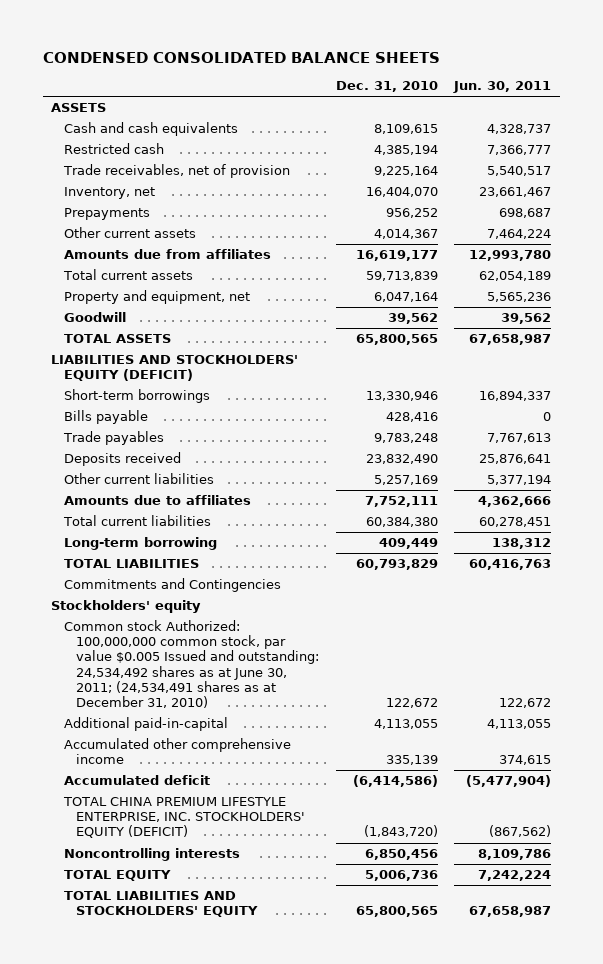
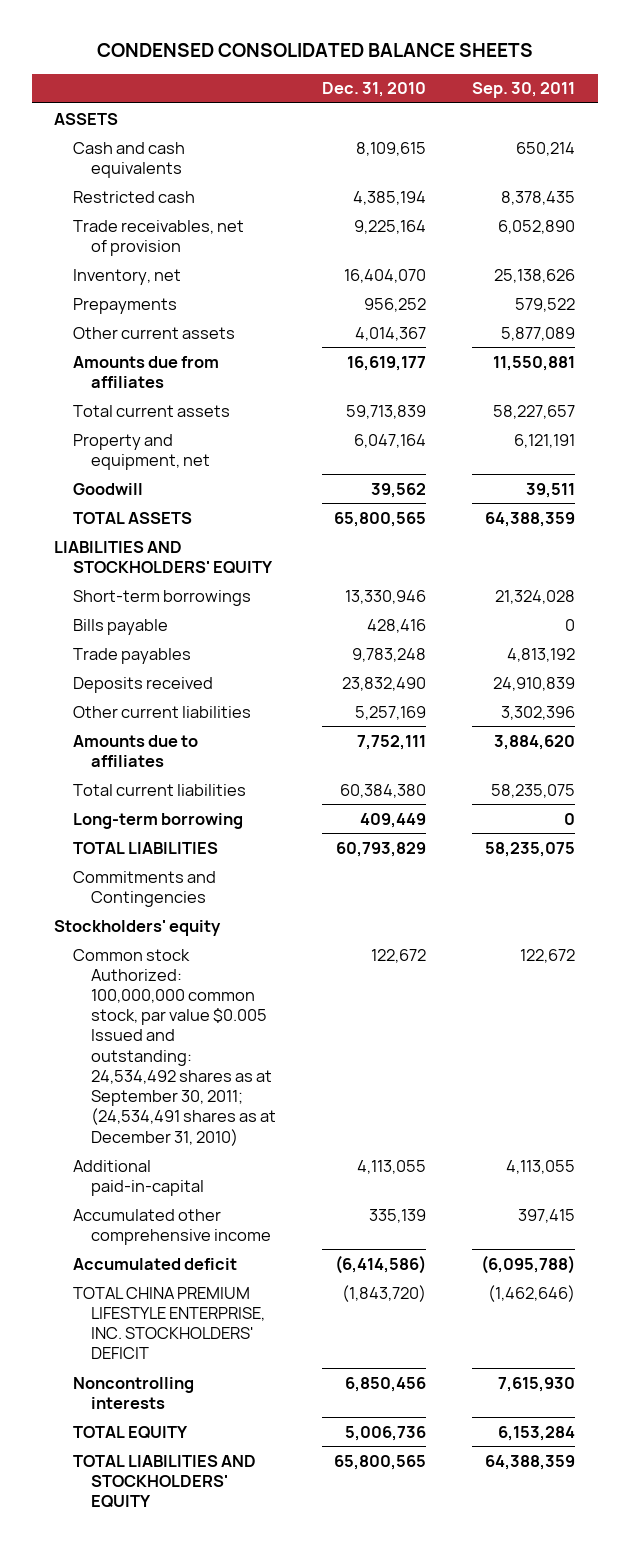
[453,81,552,94] Jun. 30, 2011 -> none
none -> [472,82,576,99] Sep. 30, 2011
[51,355,299,382] LIABILITIES AND STOCKHOLDERS' EQUITY (DEFICIT) -> [54,540,273,574] LIABILITIES AND STOCKHOLDERS' EQUITY
[63,620,320,708] Common stock Authorized: 100,000,000 common stock, par value $0.005 Issued and outstanding: 24,534,492 shares as at June 30, 2011; (24,534,491 shares as at December 31, 2010) -> [72,948,277,1146] Common stock Authorized: 100,000,000 common stock, par value $0.005 Issued and outstanding: 24,534,492 shares as at September 30, 2011; (24,534,491 shares as at December 31, 2010)
[62,797,306,839] TOTAL CHINA PREMIUM LIFESTYLE ENTERPRISE, INC. STOCKHOLDERS' EQUITY (DEFICIT) -> [72,1286,266,1360] TOTAL CHINA PREMIUM LIFESTYLE ENTERPRISE, INC. STOCKHOLDERS' DEFICIT

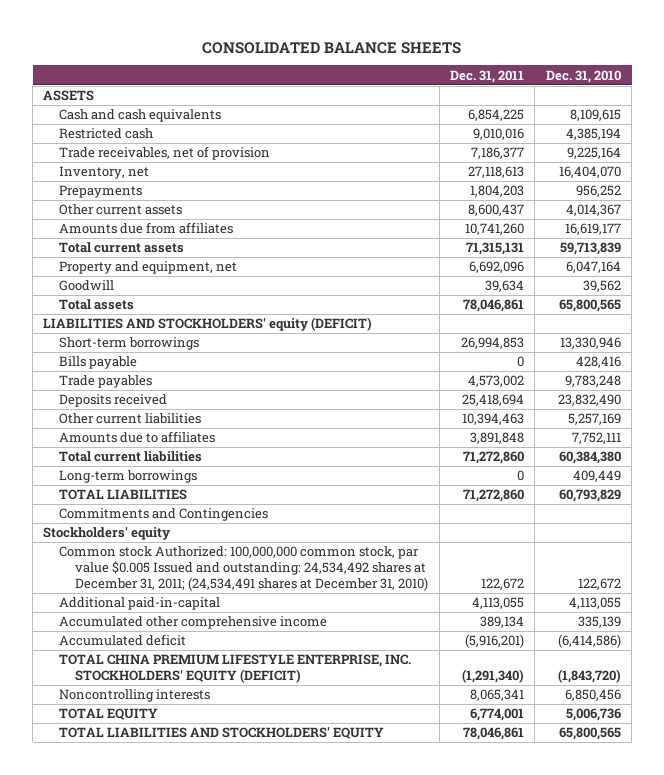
[96,43,533,58] CONDENSED CONSOLIDATED BALANCE SHEETS -> [202,41,462,54] CONSOLIDATED BALANCE SHEETS
[472,82,576,99] Sep. 30, 2011 -> none
none -> [450,69,525,83] Dec. 31, 2011
[72,511,192,524] TOTAL ASSETS -> [59,299,135,311] Total assets
[54,540,273,574] LIABILITIES AND STOCKHOLDERS' EQUITY -> [43,317,373,332] LIABILITIES AND STOCKHOLDERS' equity (DEFICIT)
[72,812,243,829] Long-term borrowing -> [59,470,198,484] Long-term borrowings
[72,948,277,1146] Common stock Authorized: 100,000,000 common stock, par value $0.005 Issued and outstanding: 24,534,492 shares as at September 30, 2011; (24,534,491 shares as at December 31, 2010) -> [59,546,429,591] Common stock Authorized: 100,000,000 common stock, par value $0.005 Issued and outstanding: 24,534,492 shares at December 31, 2011; (24,534,491 shares at December 31, 2010)
[72,1286,266,1360] TOTAL CHINA PREMIUM LIFESTYLE ENTERPRISE, INC. STOCKHOLDERS' DEFICIT -> [59,654,412,684] TOTAL CHINA PREMIUM LIFESTYLE ENTERPRISE, INC. STOCKHOLDERS' EQUITY (DEFICIT)

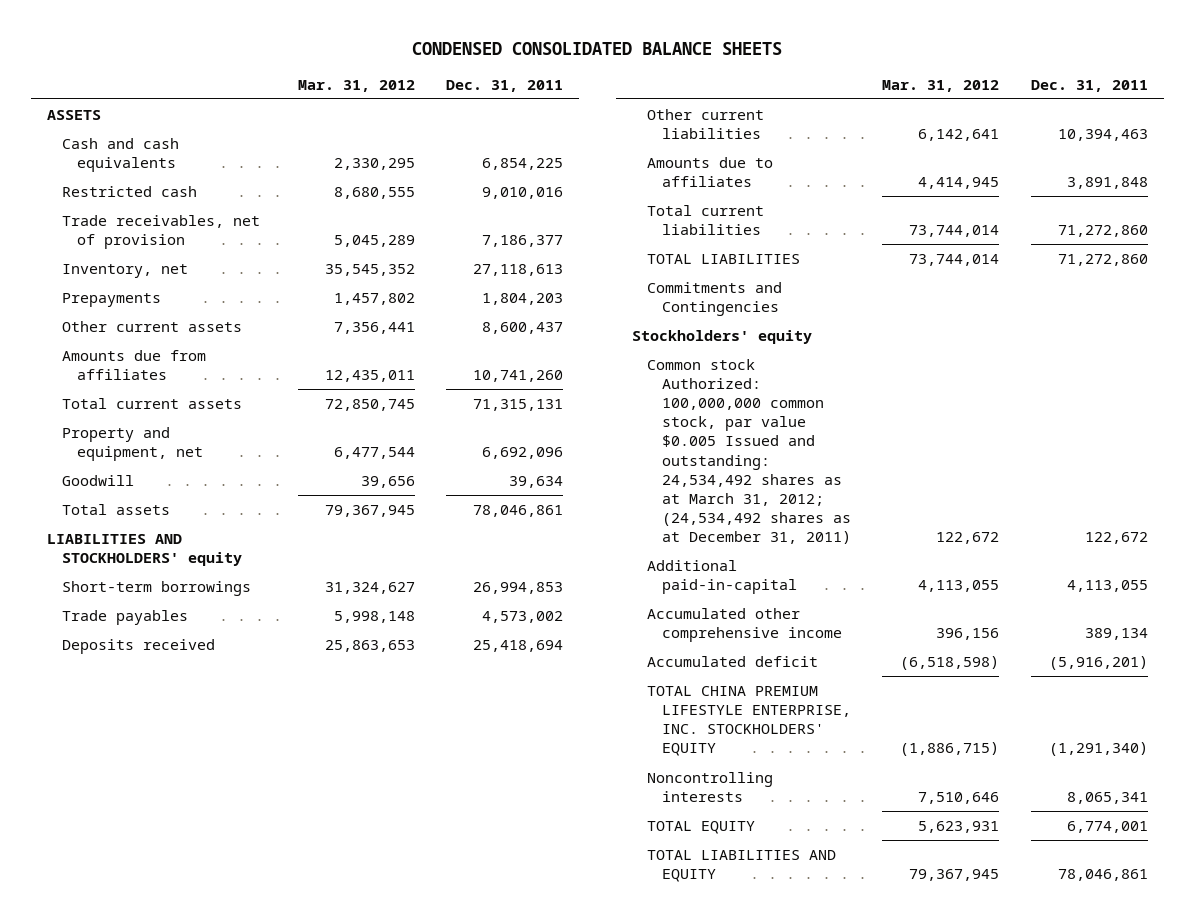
[202,41,462,54] CONSOLIDATED BALANCE SHEETS -> [412,41,783,55] CONDENSED CONSOLIDATED BALANCE SHEETS
[545,69,621,83] Dec. 31, 2010 -> none
none -> [297,79,415,92] Mar. 31, 2012
[43,317,373,332] LIABILITIES AND STOCKHOLDERS' equity (DEFICIT) -> [47,533,243,567] LIABILITIES AND STOCKHOLDERS' equity
[59,356,138,370] Bills payable -> none
[59,470,198,484] Long-term borrowings -> none
[59,546,429,591] Common stock Authorized: 100,000,000 common stock, par value $0.005 Issued and outstanding: 24,534,492 shares at December 31, 2011; (24,534,491 shares at December 31, 2010) -> [646,358,852,544] Common stock Authorized: 100,000,000 common stock, par value $0.005 Issued and outstanding: 24,534,492 shares as at March 31, 2012; (24,534,492 shares as at December 31, 2011)
[59,654,412,684] TOTAL CHINA PREMIUM LIFESTYLE ENTERPRISE, INC. STOCKHOLDERS' EQUITY (DEFICIT) -> [646,685,852,757] TOTAL CHINA PREMIUM LIFESTYLE ENTERPRISE, INC. STOCKHOLDERS' EQUITY
[59,727,385,740] TOTAL LIABILITIES AND STOCKHOLDERS' EQUITY -> [646,849,836,883] TOTAL LIABILITIES AND EQUITY

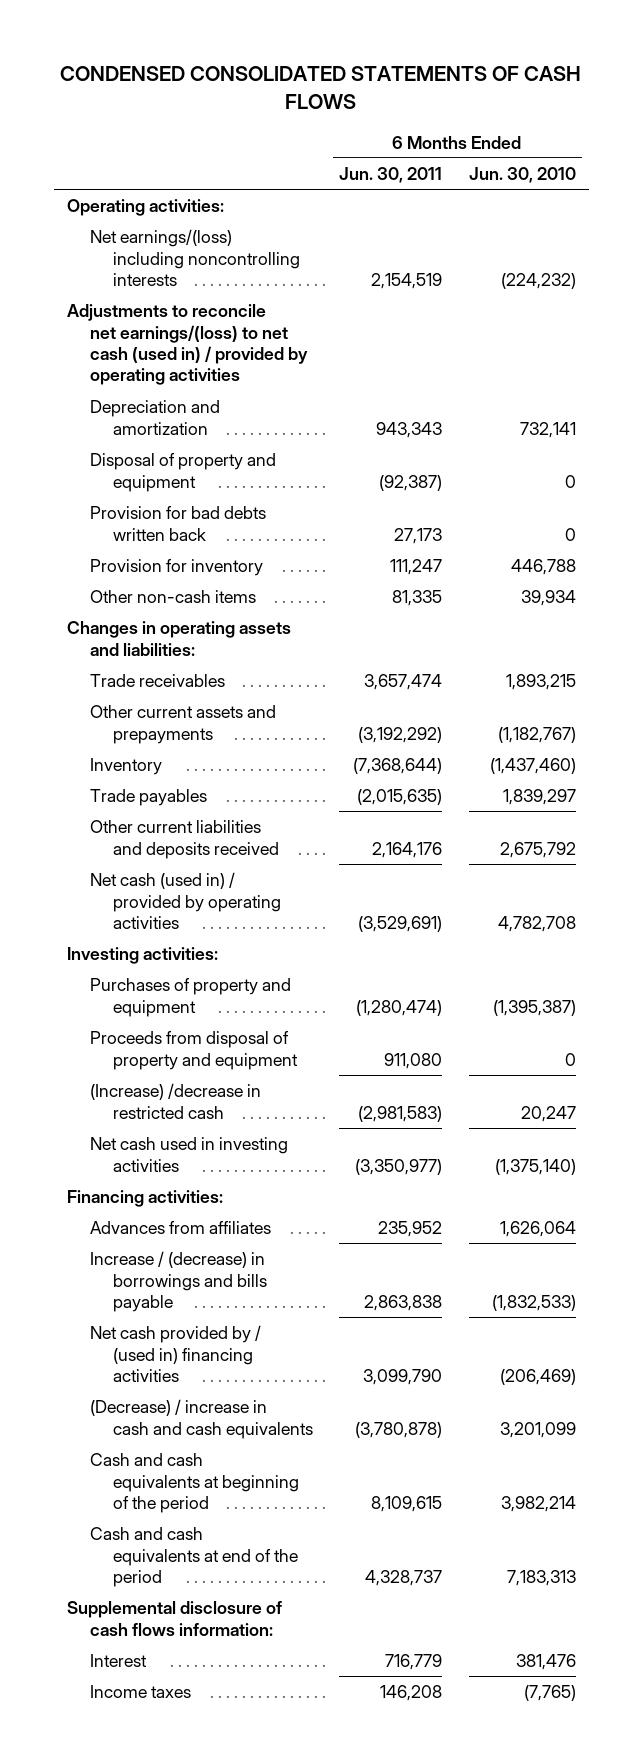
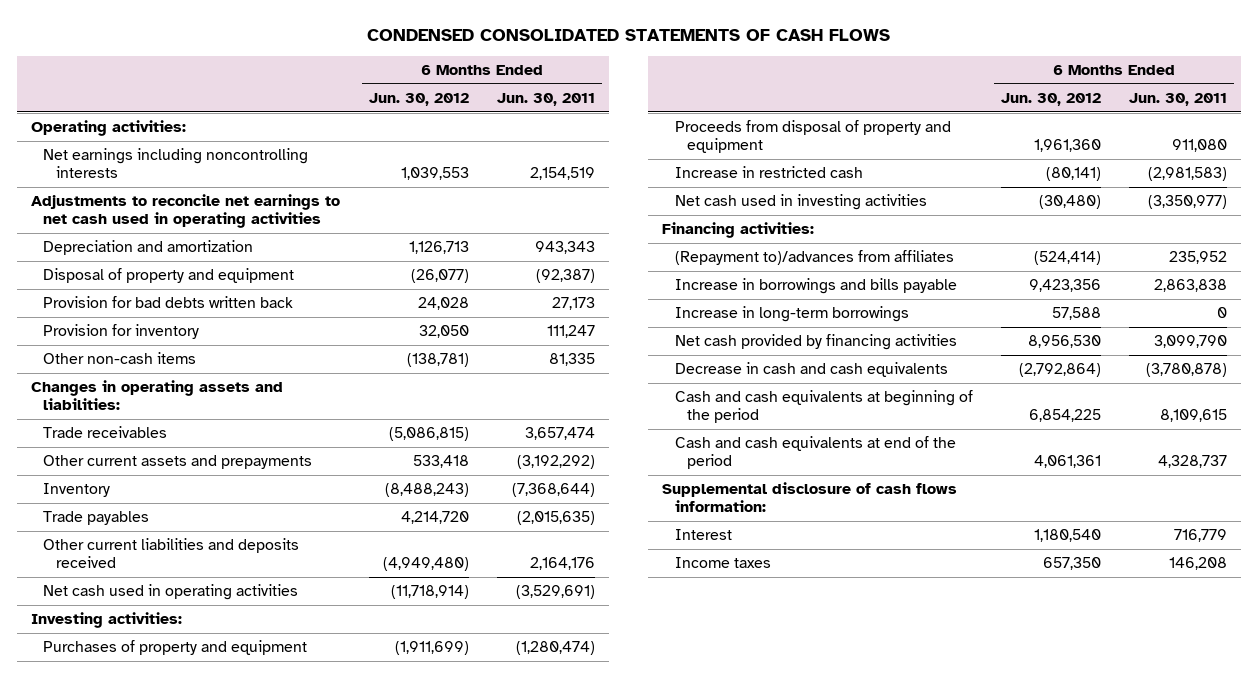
[468,166,576,183] Jun. 30, 2010 -> none
none -> [369,93,470,107] Jun. 30, 2012
[90,229,301,287] Net earnings/(loss) including noncontrolling interests -> [43,148,309,179] Net earnings including noncontrolling interests
[66,304,309,386] Adjustments to reconcile net earnings/(loss) to net cash (used in) / provided by operating activities -> [30,194,340,229] Adjustments to reconcile net earnings to net cash used in operating activities
[90,872,282,930] Net cash (used in) / provided by operating activities -> [43,584,299,601] Net cash used in operating activities
[90,1083,262,1119] (Increase) /decrease in restricted cash -> [674,166,863,179] Increase in restricted cash
[90,1221,272,1235] Advances from affiliates -> [674,250,954,266] (Repayment to)/advances from affiliates
[90,1251,268,1313] Increase / (decrease) in borrowings and bills payable -> [674,278,957,295] Increase in borrowings and bills payable
none -> [674,306,909,323] Increase in long-term borrowings
[90,1325,262,1383] Net cash provided by / (used in) financing activities -> [674,334,957,351] Net cash provided by financing activities
[90,1399,314,1439] (Decrease) / increase in cash and cash equivalents -> [674,362,948,378] Decrease in cash and cash equivalents

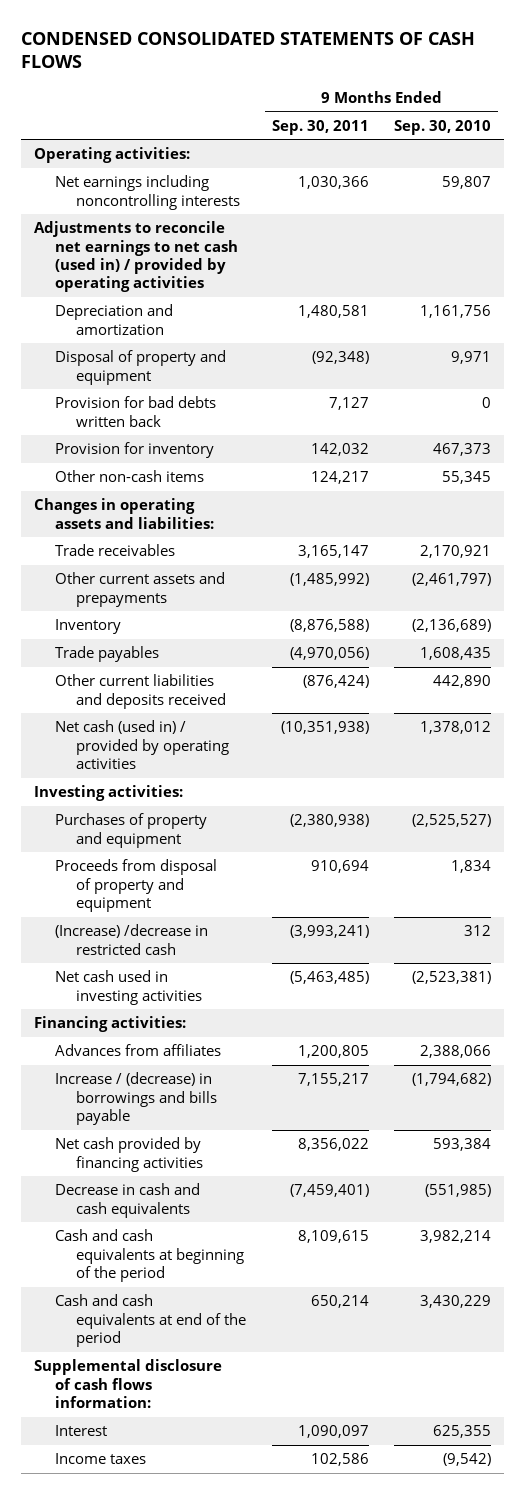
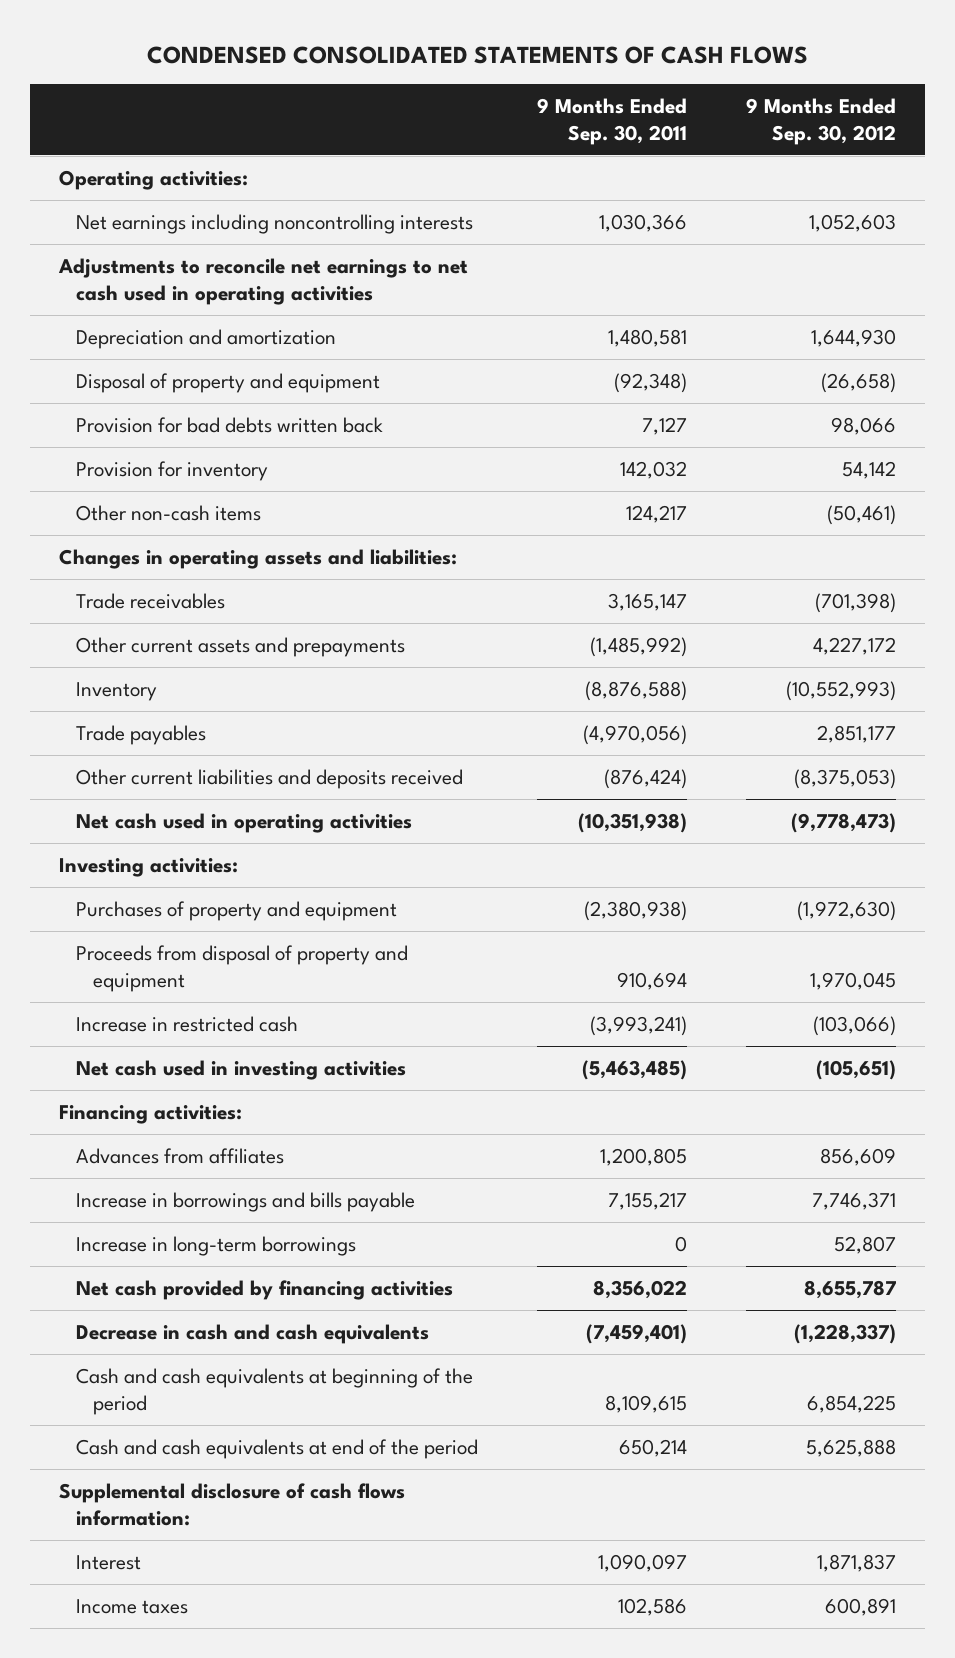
[394,119,492,135] Sep. 30, 2010 -> none
none -> [745,97,896,146] 9 Months Ended Sep. 30, 2012
[34,221,239,293] Adjustments to reconcile net earnings to net cash (used in) / provided by operating activities -> [58,257,469,305] Adjustments to reconcile net earnings to net cash used in operating activities
[55,720,230,770] Net cash (used in) / provided by operating activities -> [76,812,413,833] Net cash used in operating activities
[55,924,209,955] (Increase) /decrease in restricted cash -> [76,1015,299,1032] Increase in restricted cash
[55,1072,218,1126] Increase / (decrease) in borrowings and bills payable -> [76,1191,416,1212] Increase in borrowings and bills payable
none -> [76,1235,357,1256] Increase in long-term borrowings

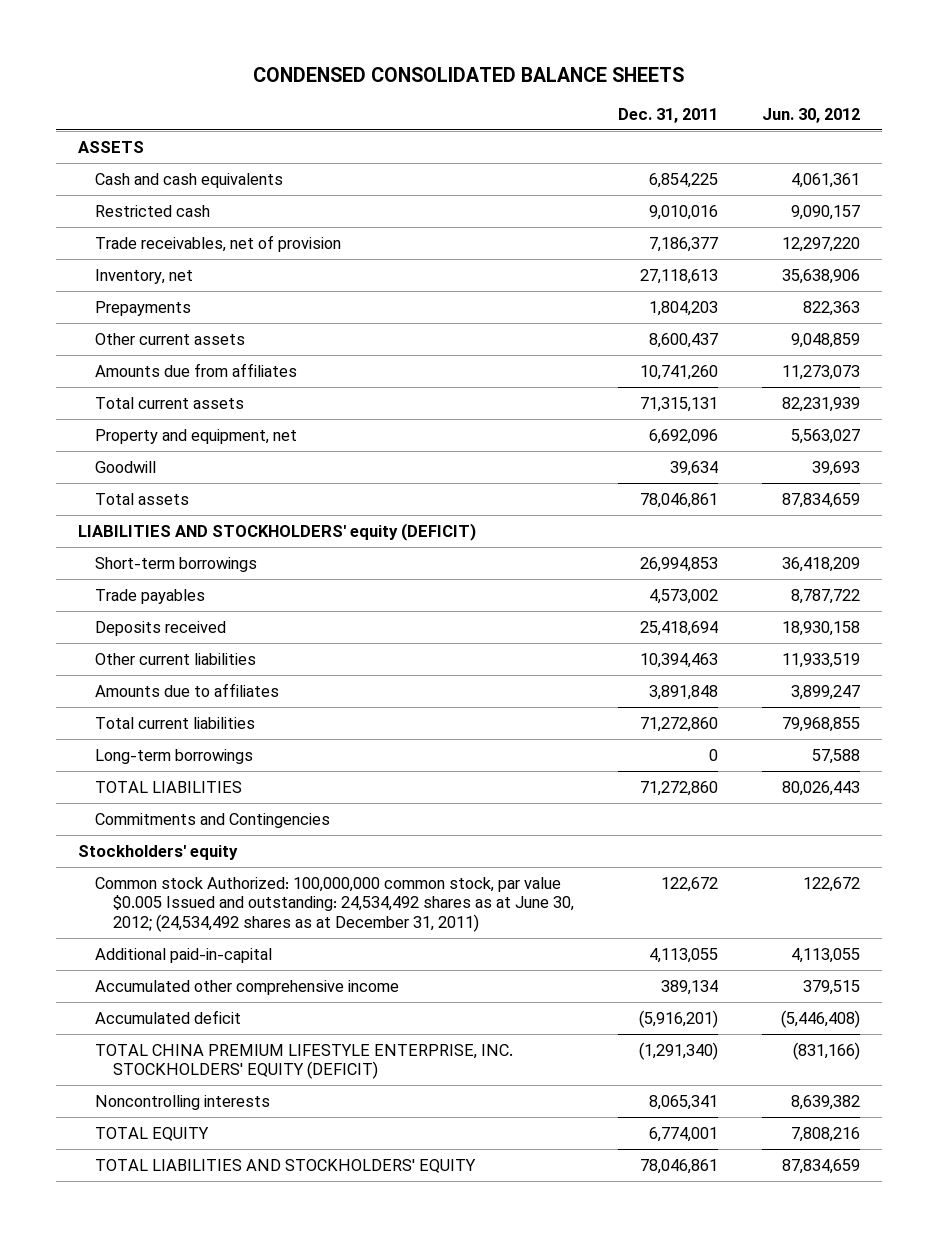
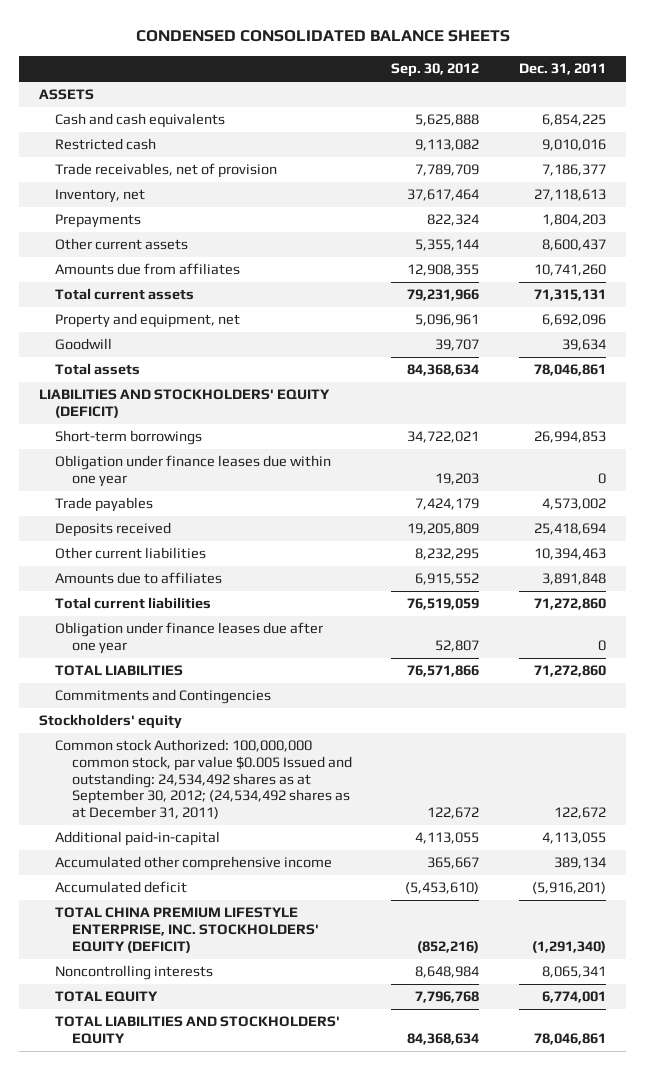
[761,108,860,124] Jun. 30, 2012 -> none
none -> [391,63,480,78] Sep. 30, 2012
[77,522,476,541] LIABILITIES AND STOCKHOLDERS' equity (DEFICIT) -> [39,389,331,418] LIABILITIES AND STOCKHOLDERS' EQUITY (DEFICIT)
none -> [55,455,332,487] Obligation under finance leases due within one year
[95,748,254,764] Long-term borrowings -> none
none -> [55,622,324,654] Obligation under finance leases due after one year
[95,876,575,933] Common stock Authorized: 100,000,000 common stock, par value $0.005 Issued and outstanding: 24,534,492 shares as at June 30, 2012; (24,534,492 shares as at December 31, 2011) -> [55,739,352,819] Common stock Authorized: 100,000,000 common stock, par value $0.005 Issued and outstanding: 24,534,492 shares as at September 30, 2012; (24,534,492 shares as at December 31, 2011)

